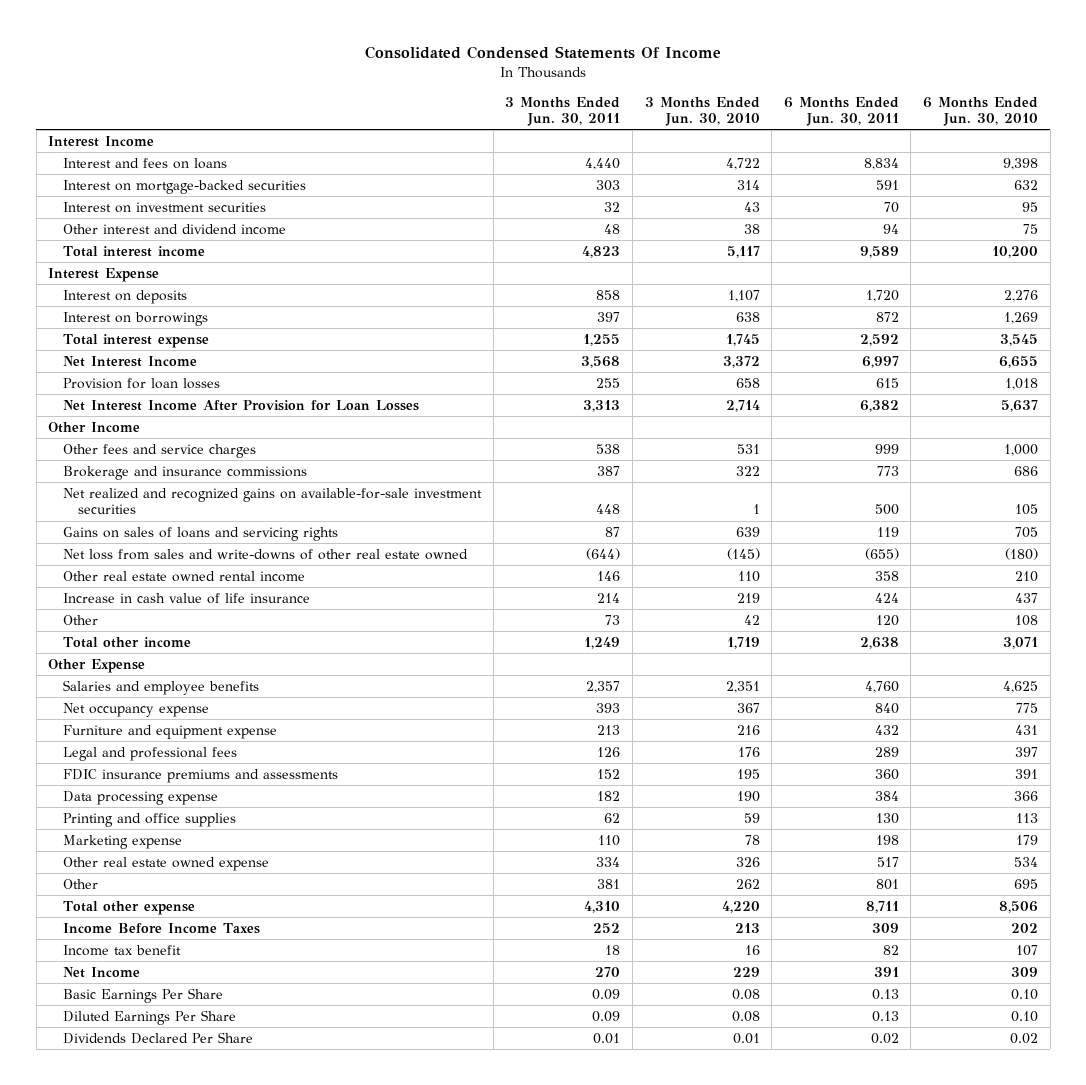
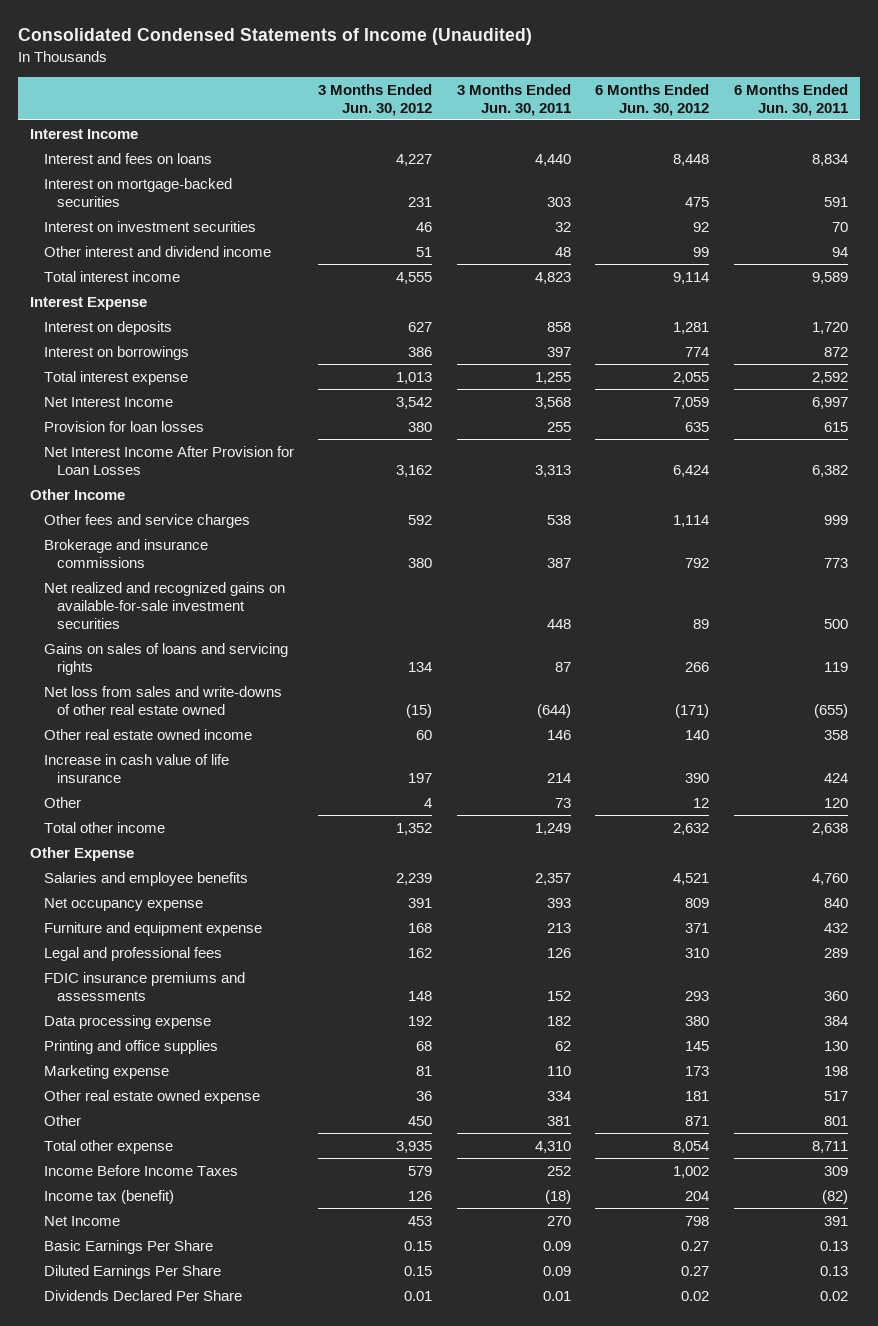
[365,45,722,59] Consolidated Condensed Statements Of Income -> [18,28,533,46] Consolidated Condensed Statements of Income (Unaudited)
[644,96,760,126] 3 Months Ended Jun. 30, 2010 -> none
[922,96,1038,126] 6 Months Ended Jun. 30, 2010 -> none
none -> [318,83,433,116] 3 Months Ended Jun. 30, 2012
none -> [595,83,710,116] 6 Months Ended Jun. 30, 2012
[63,571,306,583] Other real estate owned rental income -> [43,728,252,740] Other real estate owned income
[63,945,182,957] Income tax benefit -> [43,1189,174,1204] Income tax (benefit)
[605,945,621,956] 18 -> [544,1189,571,1204] (18)
[882,945,899,956] 82 -> [821,1189,848,1204] (82)

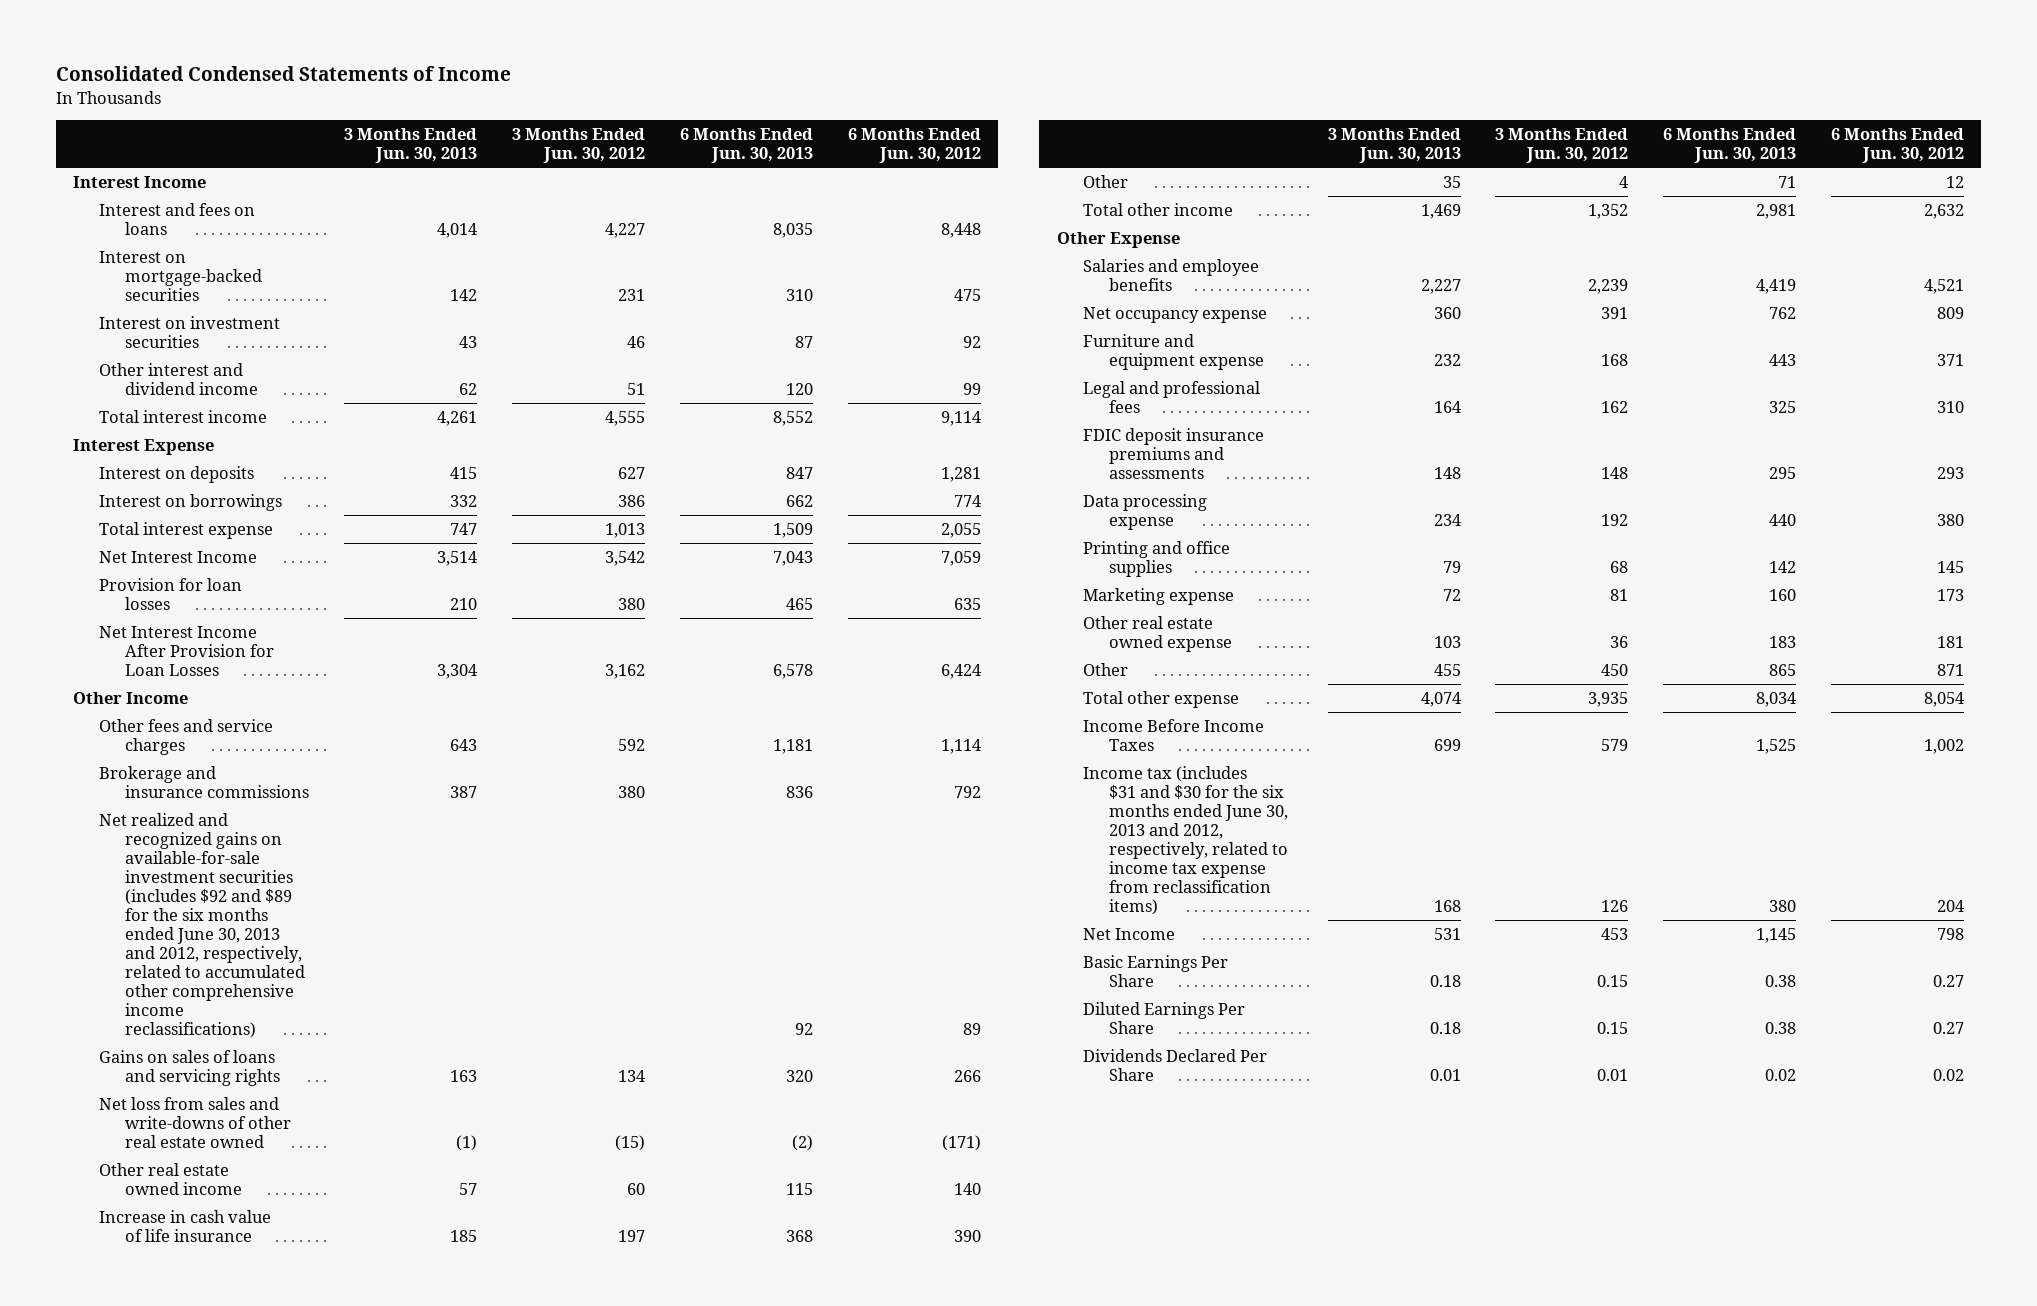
[18,28,533,46] Consolidated Condensed Statements of Income (Unaudited) -> [55,66,511,82] Consolidated Condensed Statements of Income
[456,83,571,116] 3 Months Ended Jun. 30, 2011 -> none
[733,83,848,116] 6 Months Ended Jun. 30, 2011 -> none
none -> [344,128,478,164] 3 Months Ended Jun. 30, 2013
none -> [679,128,813,164] 6 Months Ended Jun. 30, 2013
[43,581,285,629] Net realized and recognized gains on available-for-sale investment securities -> [99,812,306,1038] Net realized and recognized gains on available-for-sale investment securities (includes $92 and $89 for the six months ended June 30, 2013 and 2012, respectively, related to accumulated other comprehensive income reclassifications)
[43,971,245,1001] FDIC insurance premiums and assessments -> [1082,427,1264,479] FDIC deposit insurance premiums and assessments
[43,1189,174,1204] Income tax (benefit) -> [1082,765,1288,915] Income tax (includes $31 and $30 for the six months ended June 30, 2013 and 2012, respectively, related to income tax expense from reclassification items)

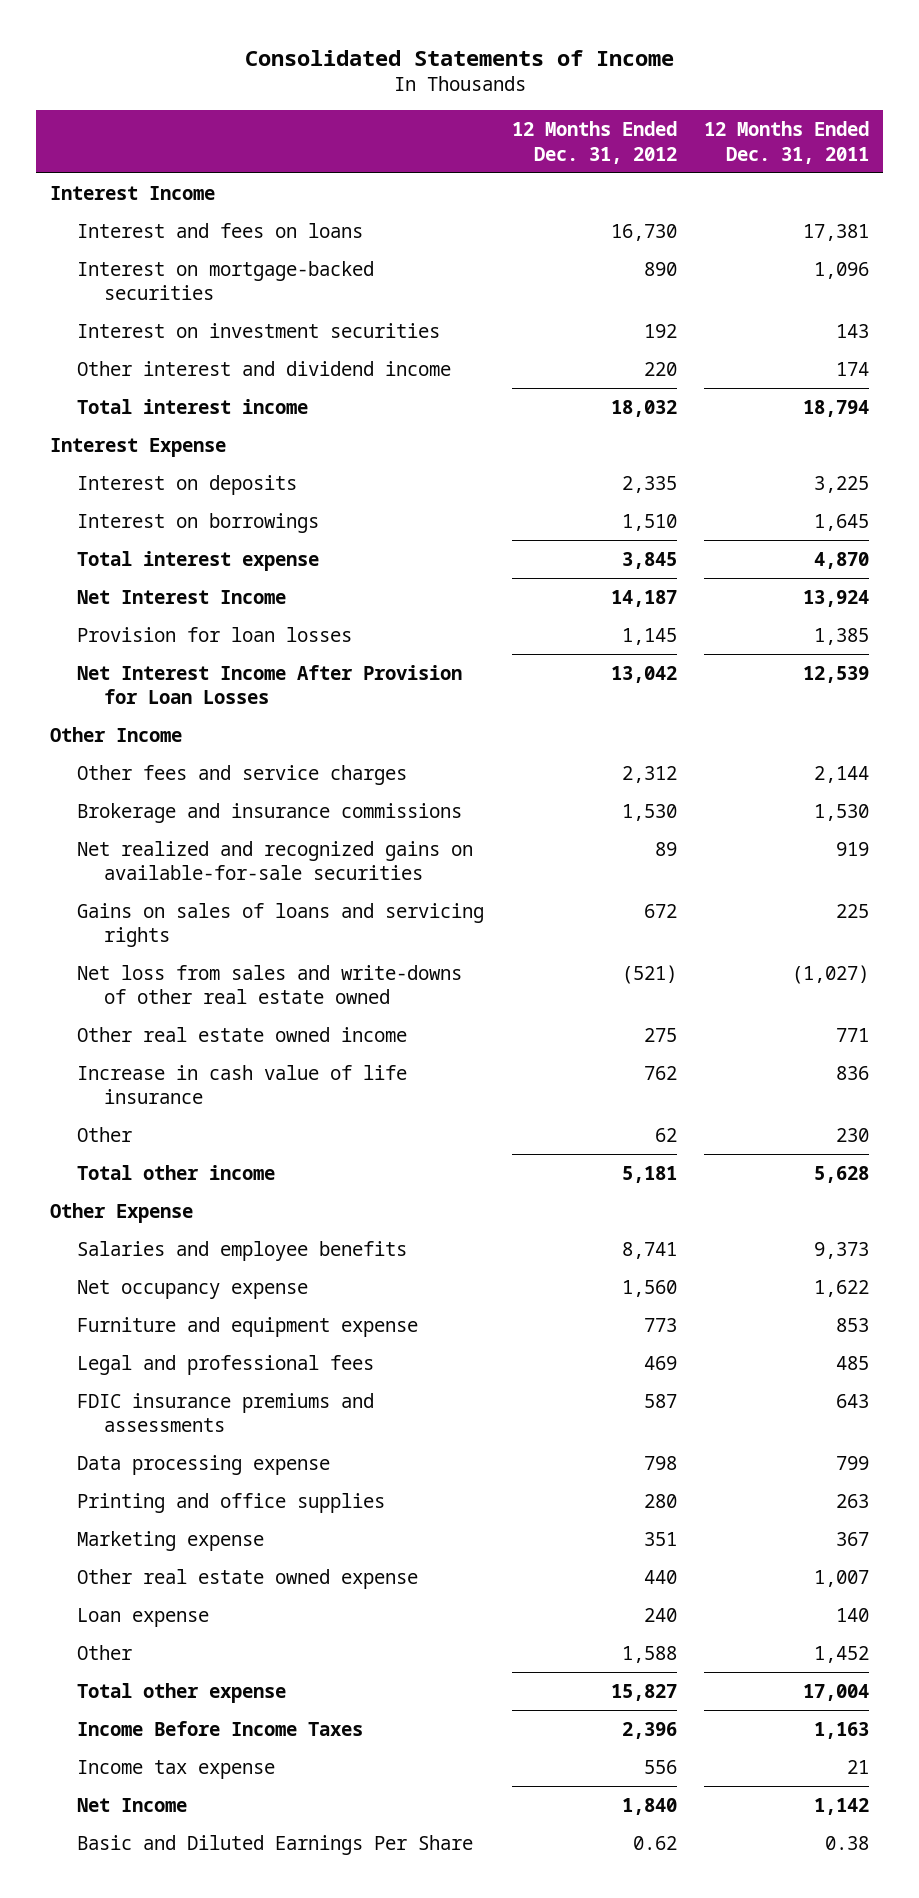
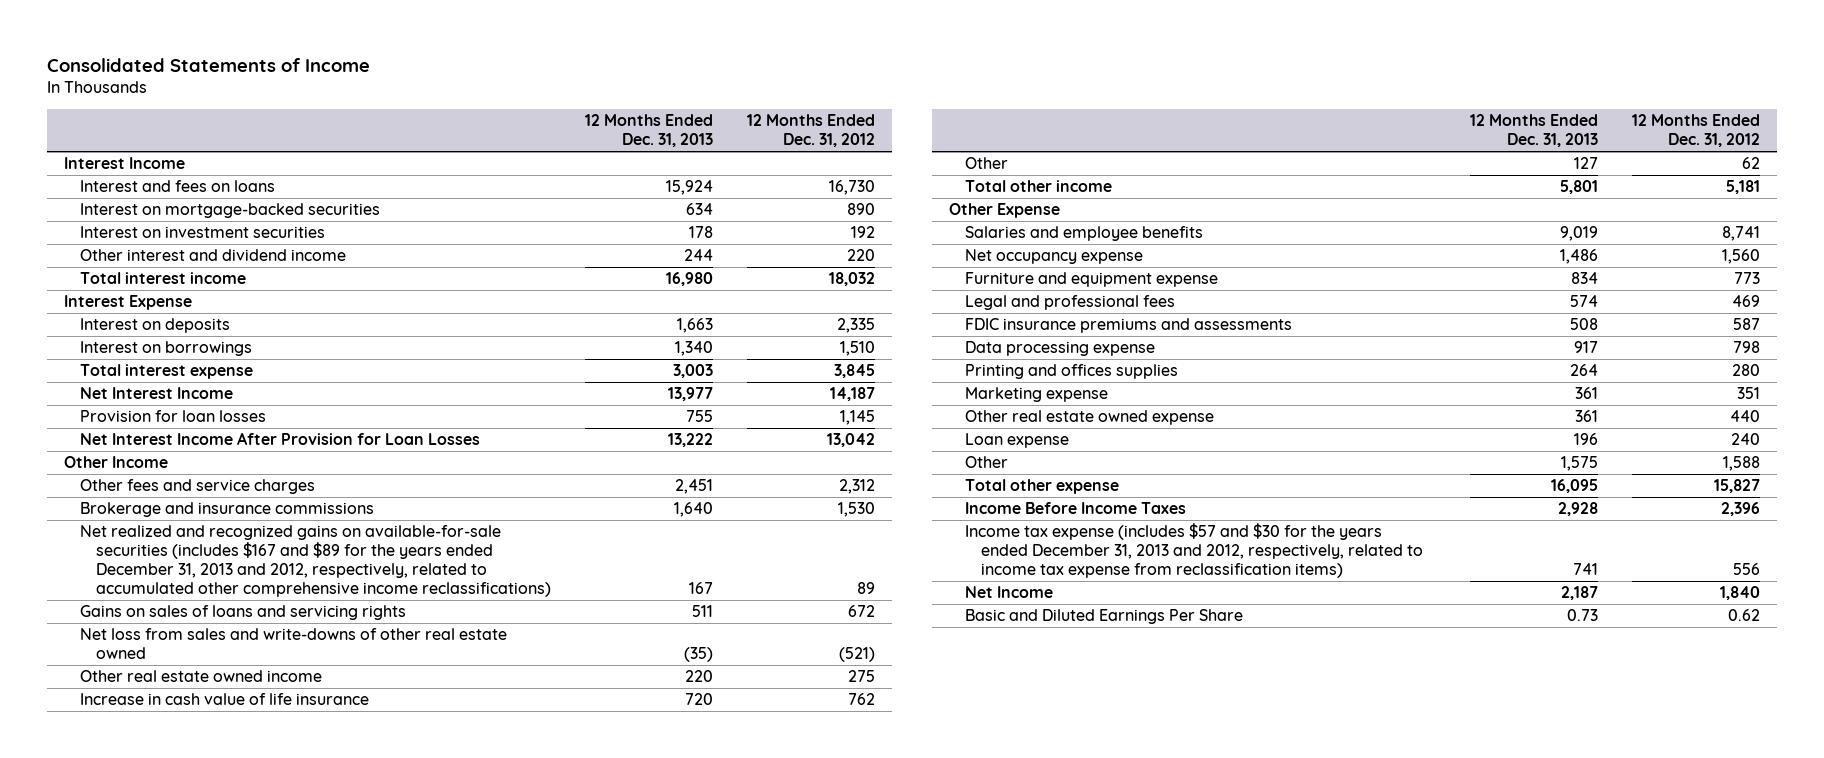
[704,121,870,164] 12 Months Ended Dec. 31, 2011 -> none
none -> [585,114,714,148] 12 Months Ended Dec. 31, 2013
[77,840,474,881] Net realized and recognized gains on available-for-sale securities -> [80,525,551,598] Net realized and recognized gains on available-for-sale securities (includes $167 and $89 for the years ended December 31, 2013 and 2012, respectively, related to accumulated other comprehensive income reclassifications)
[77,1492,386,1513] Printing and office supplies -> [964,364,1178,380] Printing and offices supplies
[77,1759,276,1779] Income tax expense -> [964,523,1423,579] Income tax expense (includes $57 and $30 for the years ended December 31, 2013 and 2012, respectively, related to income tax expense from reclassification items)

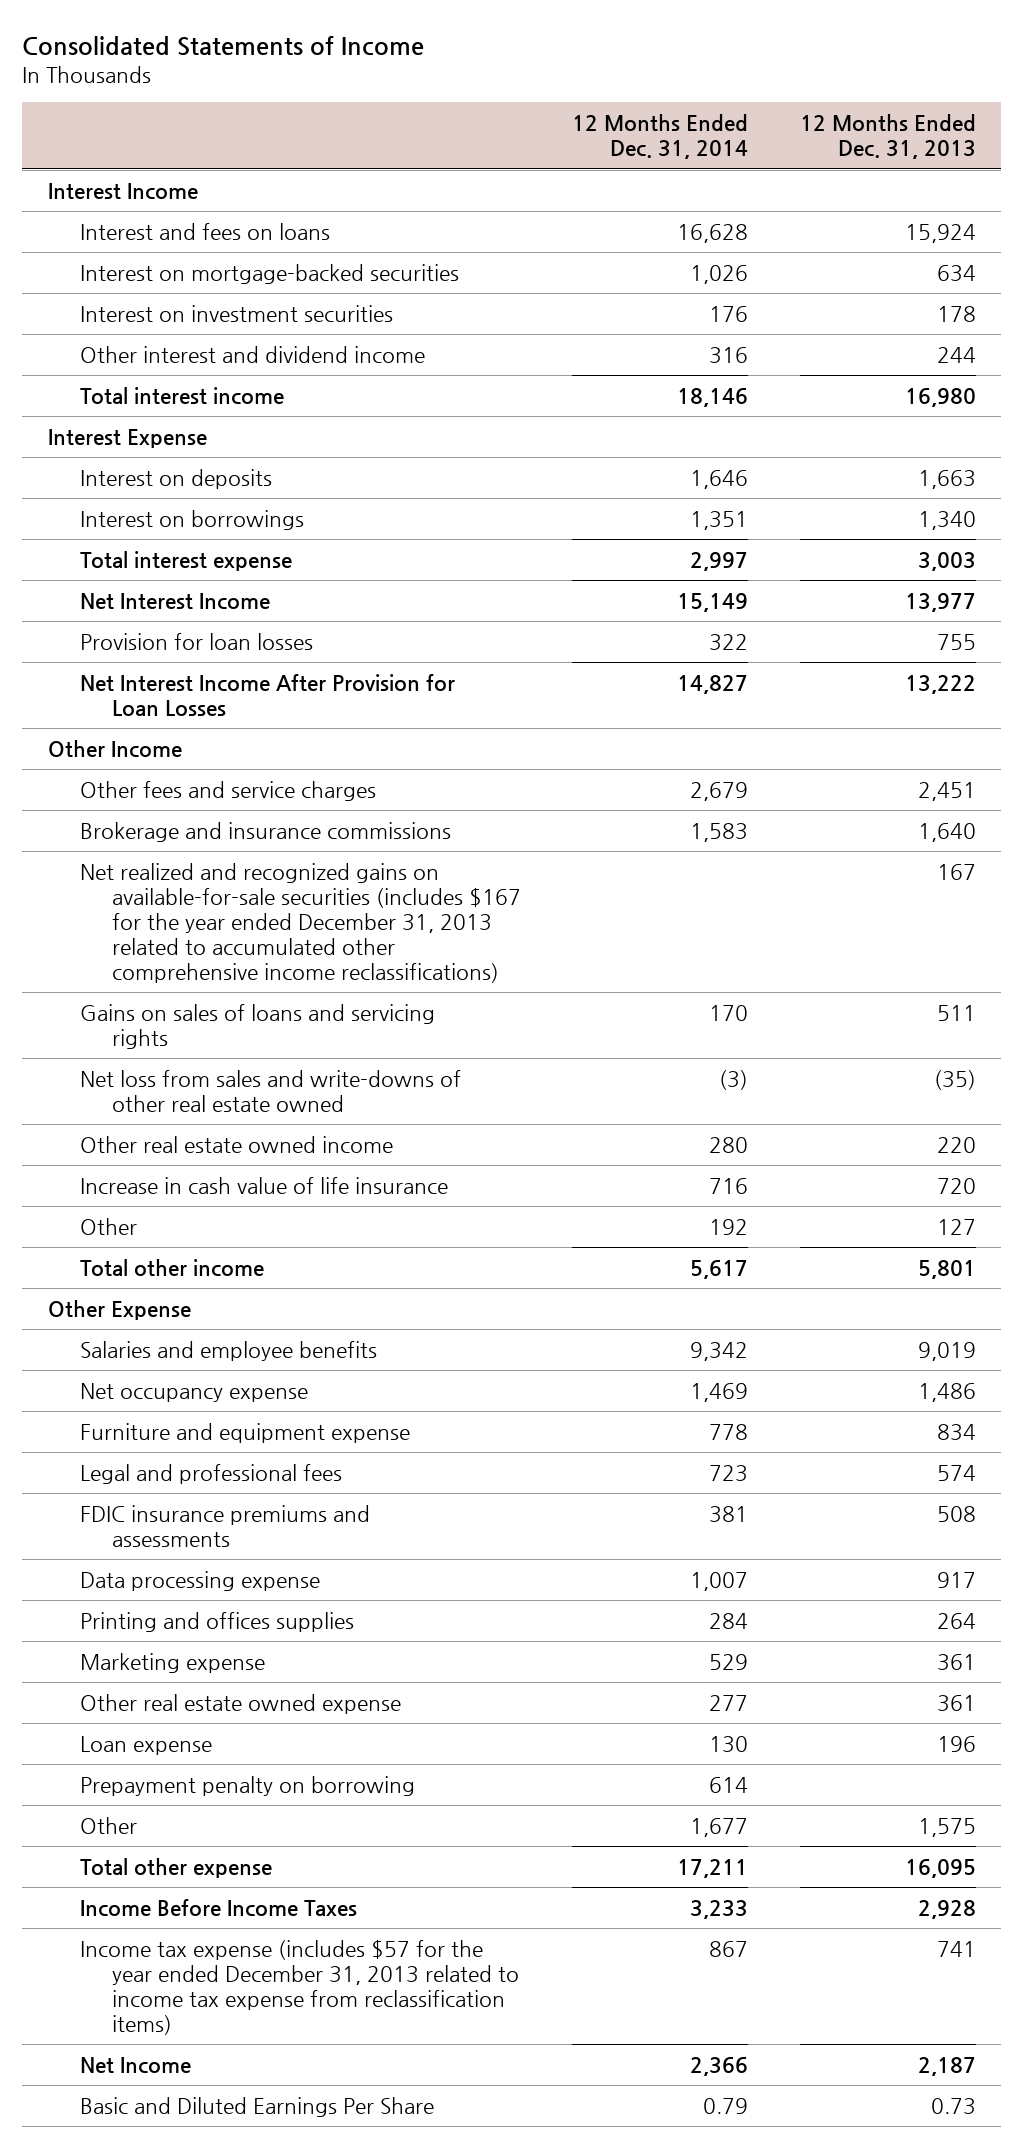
[747,114,876,148] 12 Months Ended Dec. 31, 2012 -> none
none -> [572,114,749,160] 12 Months Ended Dec. 31, 2014
[80,525,551,598] Net realized and recognized gains on available-for-sale securities (includes $167 and $89 for the years ended December 31, 2013 and 2012, respectively, related to accumulated other comprehensive income reclassifications) -> [79,862,522,984] Net realized and recognized gains on available-for-sale securities (includes $167 for the year ended December 31, 2013 related to accumulated other comprehensive income reclassifications)
none -> [79,1775,415,1796] Prepayment penalty on borrowing
[964,523,1423,579] Income tax expense (includes $57 and $30 for the years ended December 31, 2013 and 2012, respectively, related to income tax expense from reclassification items) -> [79,1939,520,2036] Income tax expense (includes $57 for the year ended December 31, 2013 related to income tax expense from reclassification items)

